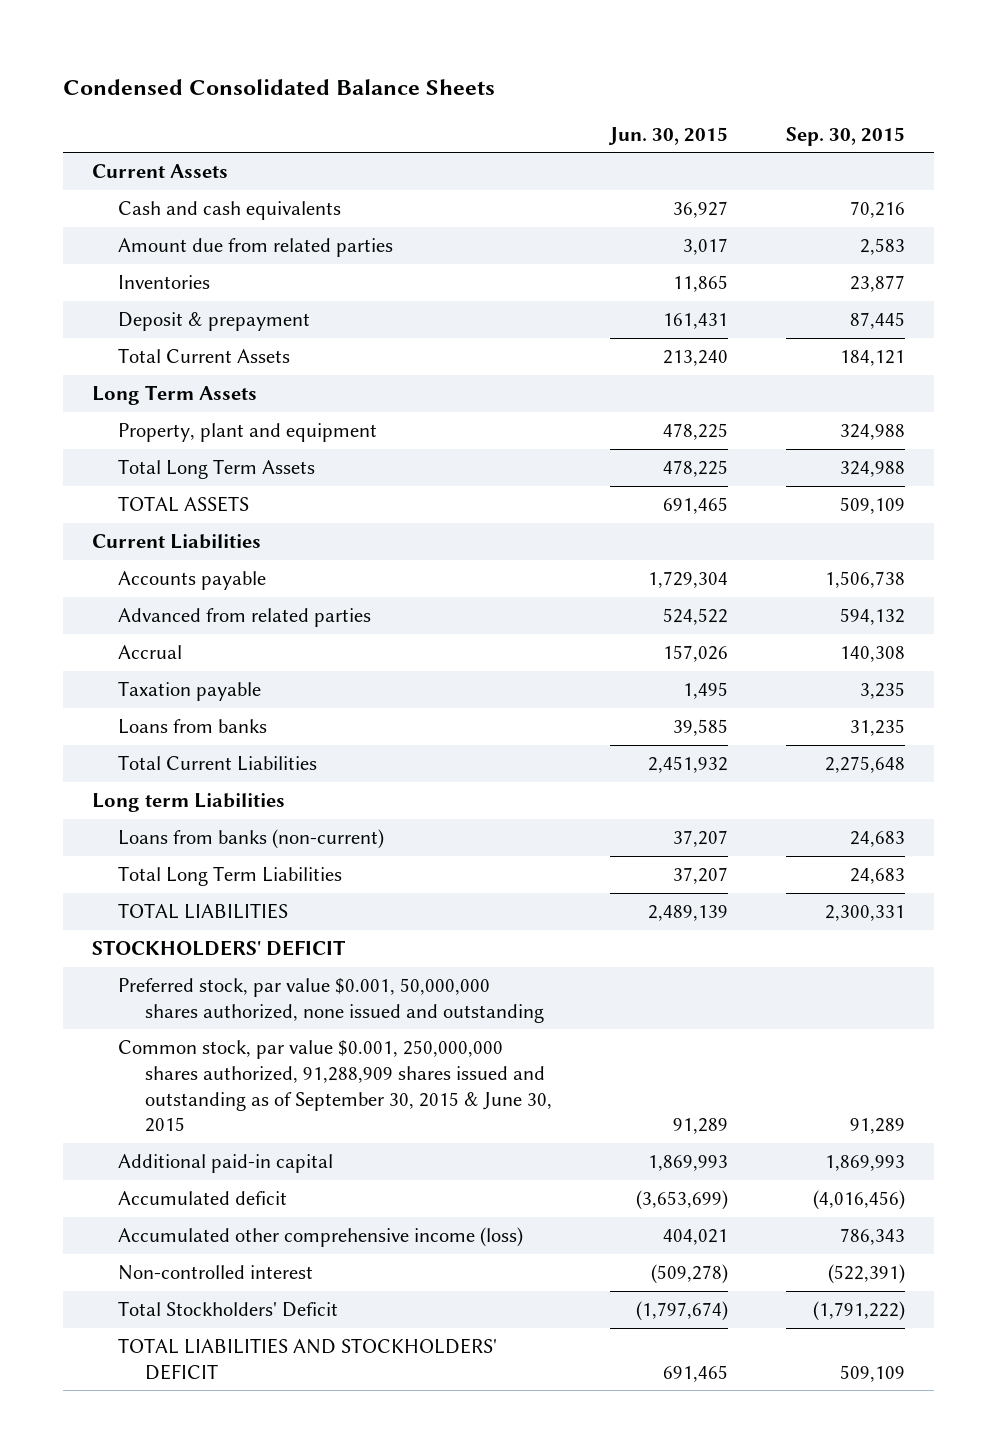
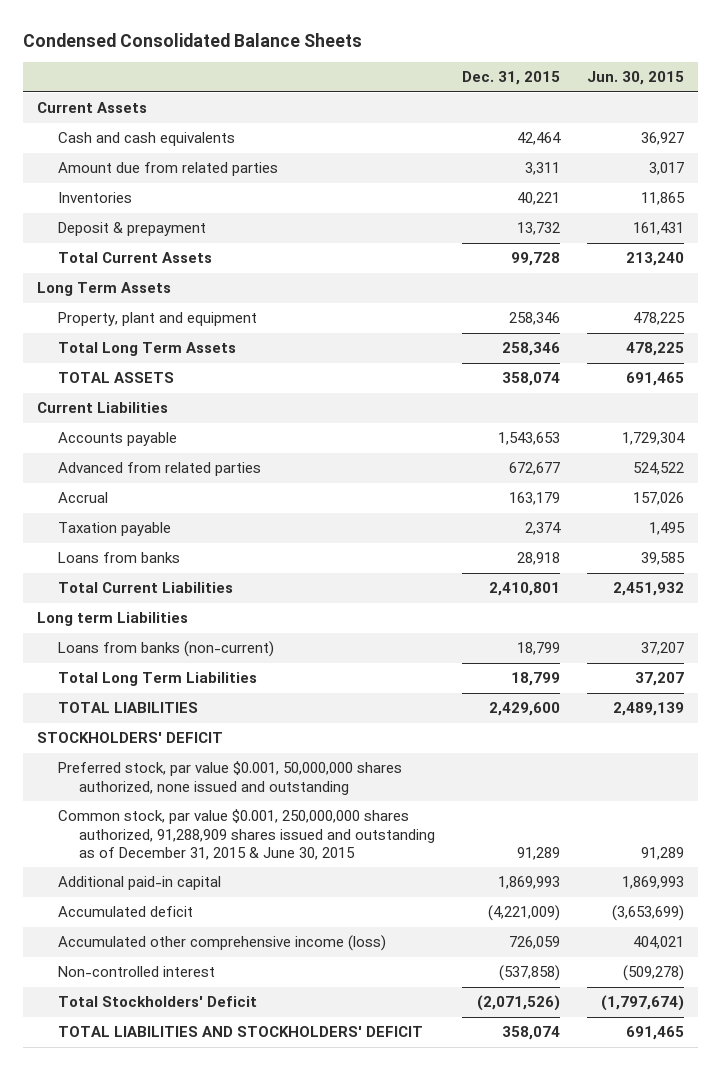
[786,126,906,146] Sep. 30, 2015 -> none
none -> [462,71,561,86] Dec. 31, 2015
[118,1040,552,1133] Common stock, par value $0.001, 250,000,000 shares authorized, 91,288,909 shares issued and outstanding as of September 30, 2015 & June 30, 2015 -> [57,809,436,860] Common stock, par value $0.001, 250,000,000 shares authorized, 91,288,909 shares issued and outstanding as of December 31, 2015 & June 30, 2015

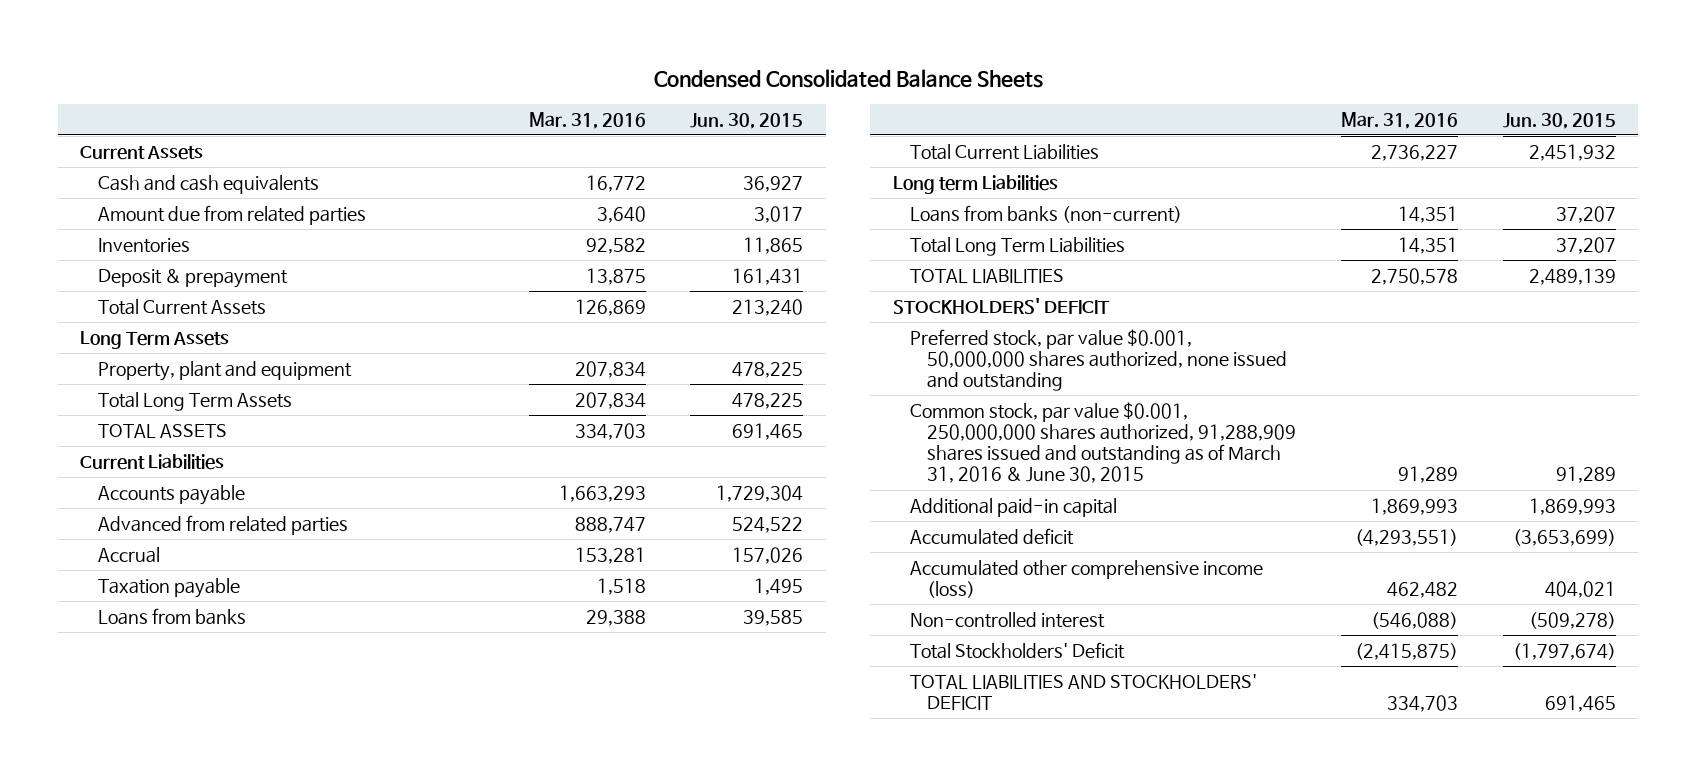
[462,71,561,86] Dec. 31, 2015 -> none
none -> [528,111,646,129] Mar. 31, 2016
[57,809,436,860] Common stock, par value $0.001, 250,000,000 shares authorized, 91,288,909 shares issued and outstanding as of December 31, 2015 & June 30, 2015 -> [909,402,1297,484] Common stock, par value $0.001, 250,000,000 shares authorized, 91,288,909 shares issued and outstanding as of March 31, 2016 & June 30, 2015

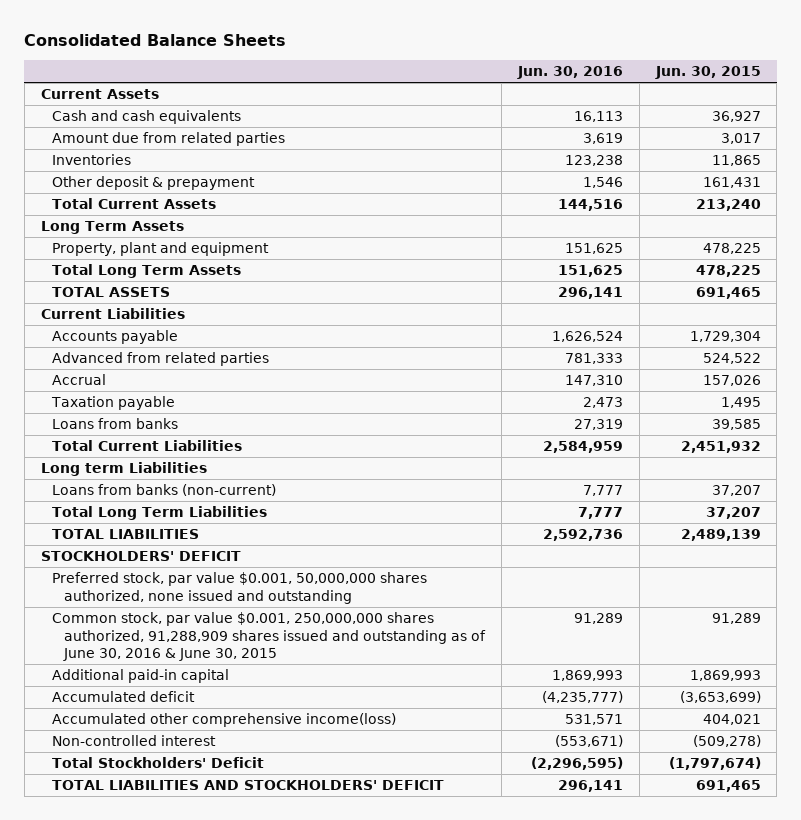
[654,68,1044,88] Condensed Consolidated Balance Sheets -> [24,34,287,47] Consolidated Balance Sheets
[528,111,646,129] Mar. 31, 2016 -> none
none -> [516,66,623,80] Jun. 30, 2016
[97,269,288,289] Deposit & prepayment -> [52,176,256,191] Other deposit & prepayment
[909,402,1297,484] Common stock, par value $0.001, 250,000,000 shares authorized, 91,288,909 shares issued and outstanding as of March 31, 2016 & June 30, 2015 -> [52,612,487,662] Common stock, par value $0.001, 250,000,000 shares authorized, 91,288,909 shares issued and outstanding as of June 30, 2016 & June 30, 2015
[909,560,1263,599] Accumulated other comprehensive income (loss) -> [52,713,397,728] Accumulated other comprehensive income(loss)

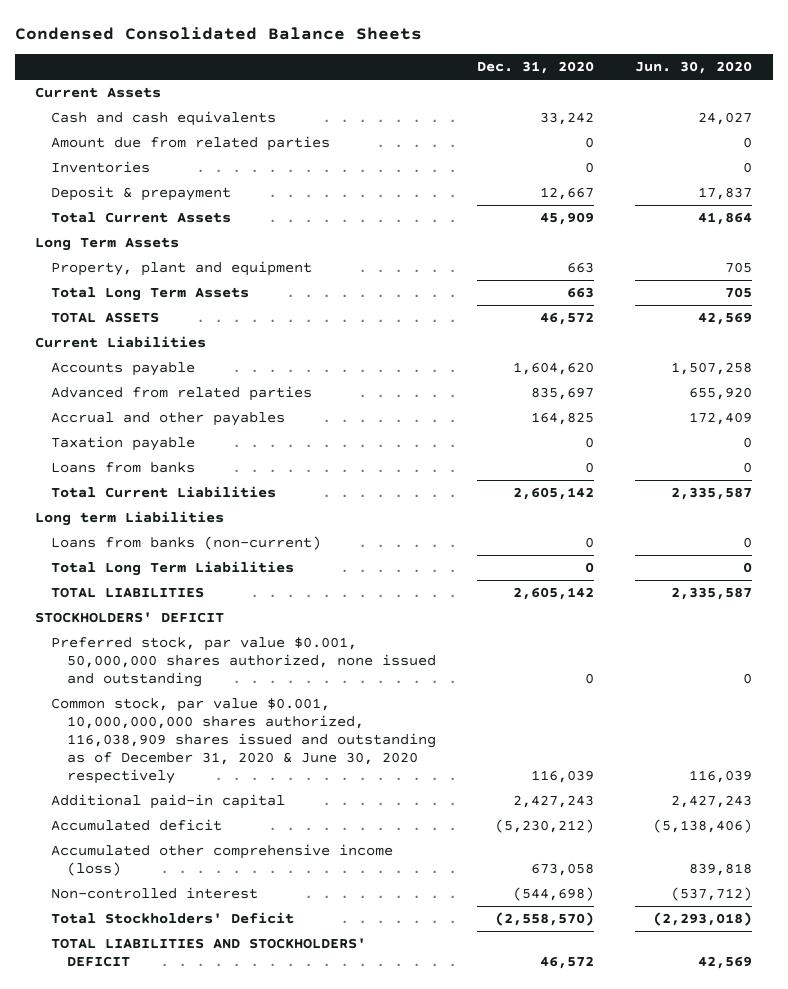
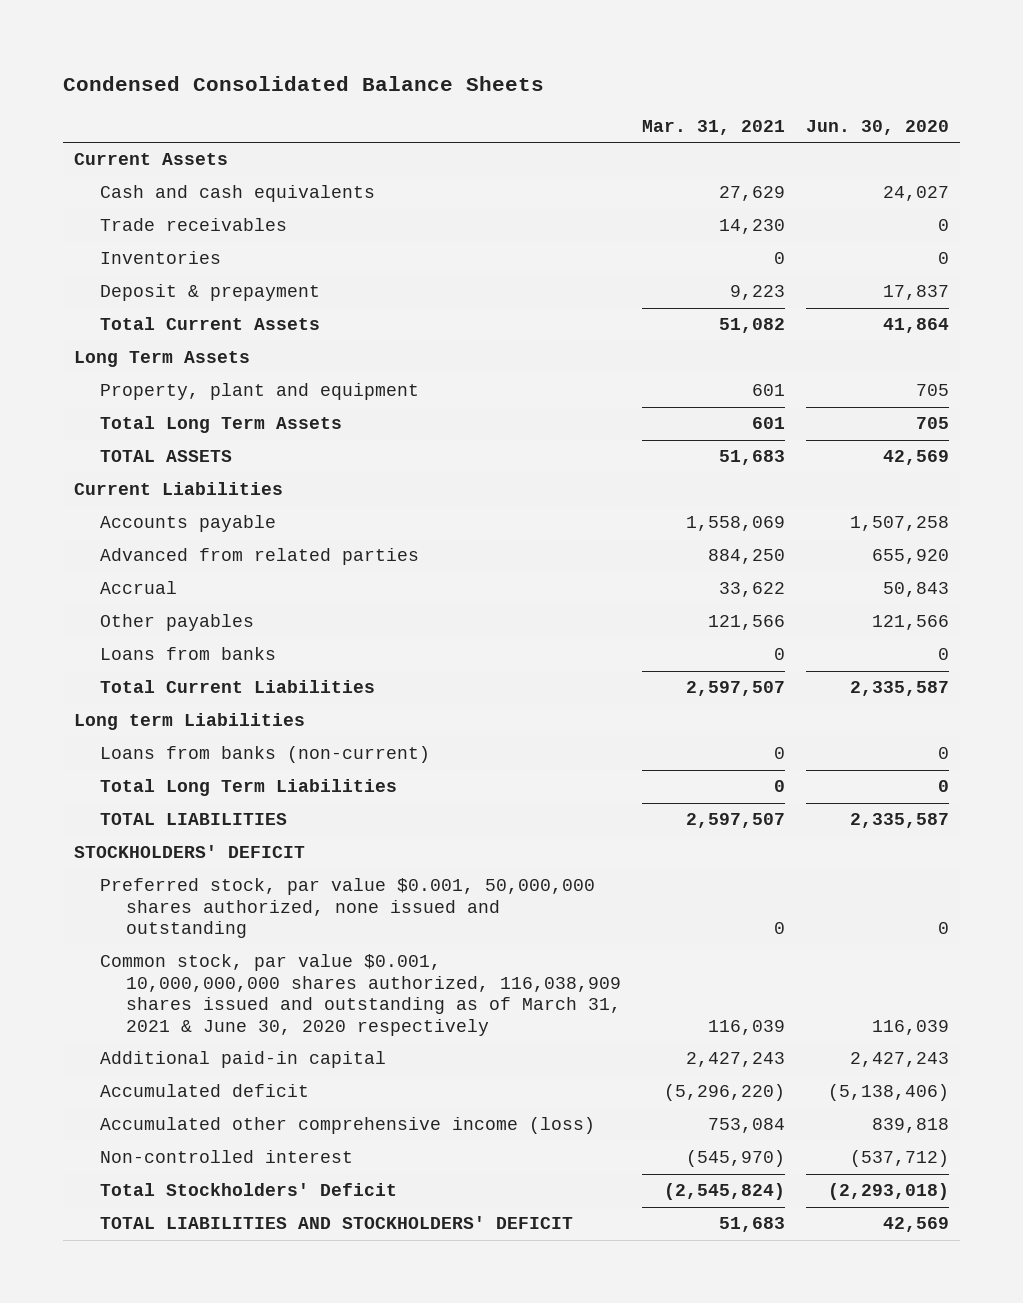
[477,61,595,75] Dec. 31, 2020 -> none
none -> [641,119,785,135] Mar. 31, 2021
[51,136,331,152] Amount due from related parties -> none
none -> [99,218,287,232] Trade receivables
[51,436,196,452] Taxation payable -> none
[51,412,286,427] Accrual and other payables -> [99,581,177,595] Accrual
[689,412,753,426] 172,409 -> [883,582,950,598] 50,843
none -> [99,614,254,632] Other payables
[51,698,437,785] Common stock, par value $0.001, 10,000,000,000 shares authorized, 116,038,909 shares issued and outstanding as of December 31, 2020 & June 30, 2020 respectively -> [99,954,621,1036] Common stock, par value $0.001, 10,000,000,000 shares authorized, 116,038,909 shares issued and outstanding as of March 31, 2021 & June 30, 2020 respectively

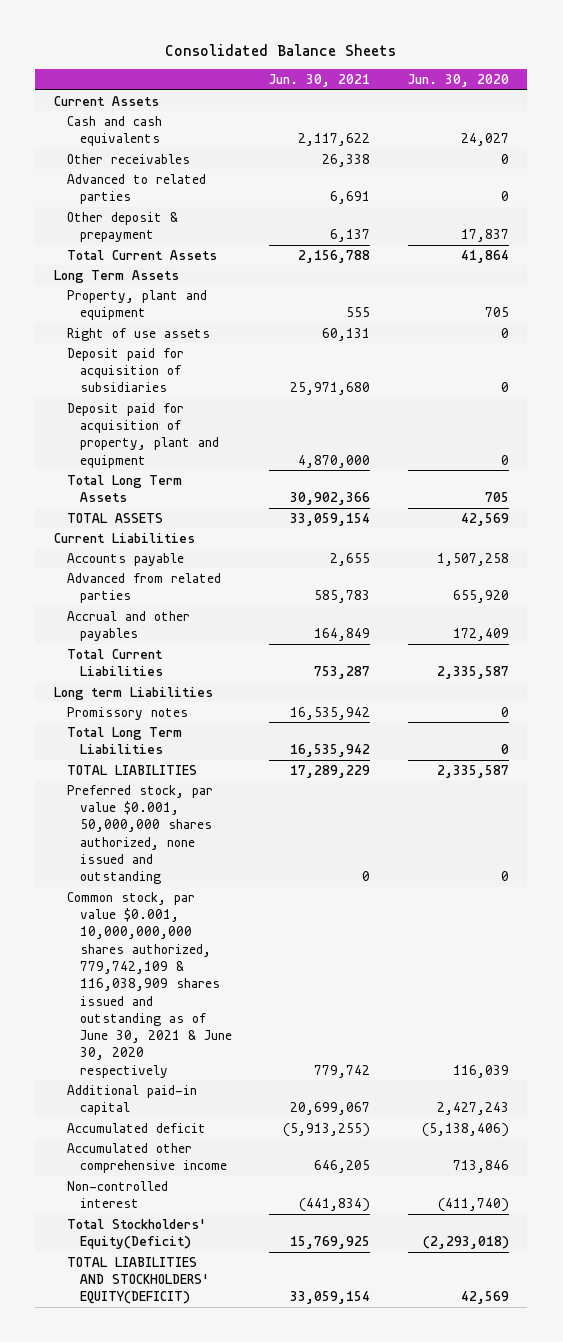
[63,76,545,92] Condensed Consolidated Balance Sheets -> [165,43,397,56] Consolidated Balance Sheets
[641,119,785,135] Mar. 31, 2021 -> none
none -> [269,73,371,87] Jun. 30, 2021
[99,218,287,232] Trade receivables -> none
[99,251,221,265] Inventories -> none
none -> [66,153,190,164] Other receivables
none -> [66,173,206,205] Advanced to related parties
[99,284,320,302] Deposit & prepayment -> [66,211,178,243] Other deposit & prepayment
none -> [66,327,210,341] Right of use assets
none -> [66,347,184,393] Deposit paid for acquisition of subsidiaries
none -> [66,402,219,468] Deposit paid for acquisition of property, plant and equipment
[99,614,254,632] Other payables -> none
[99,647,276,661] Loans from banks -> none
[99,581,177,595] Accrual -> [66,610,190,642] Accrual and other payables
[883,582,950,598] 50,843 -> [452,628,509,642] 172,409
[99,746,430,764] Loans from banks (non-current) -> none
none -> [66,706,188,720] Promissory notes
[73,845,305,859] STOCKHOLDERS' DEFICIT -> none
[99,954,621,1036] Common stock, par value $0.001, 10,000,000,000 shares authorized, 116,038,909 shares issued and outstanding as of March 31, 2021 & June 30, 2020 respectively -> [66,891,232,1078] Common stock, par value $0.001, 10,000,000,000 shares authorized, 779,742,109 & 116,038,909 shares issued and outstanding as of June 30, 2021 & June 30, 2020 respectively
[99,1117,595,1135] Accumulated other comprehensive income (loss) -> [66,1142,227,1174] Accumulated other comprehensive income
[872,1118,950,1134] 839,818 -> [452,1160,509,1174] 713,846
[850,1150,950,1168] (537,712) -> [437,1198,509,1213] (411,740)
[99,1183,397,1197] Total Stockholders' Deficit -> [66,1218,206,1250] Total Stockholders' Equity(Deficit)
[99,1216,573,1230] TOTAL LIABILITIES AND STOCKHOLDERS' DEFICIT -> [66,1256,209,1305] TOTAL LIABILITIES AND STOCKHOLDERS' EQUITY(DEFICIT)

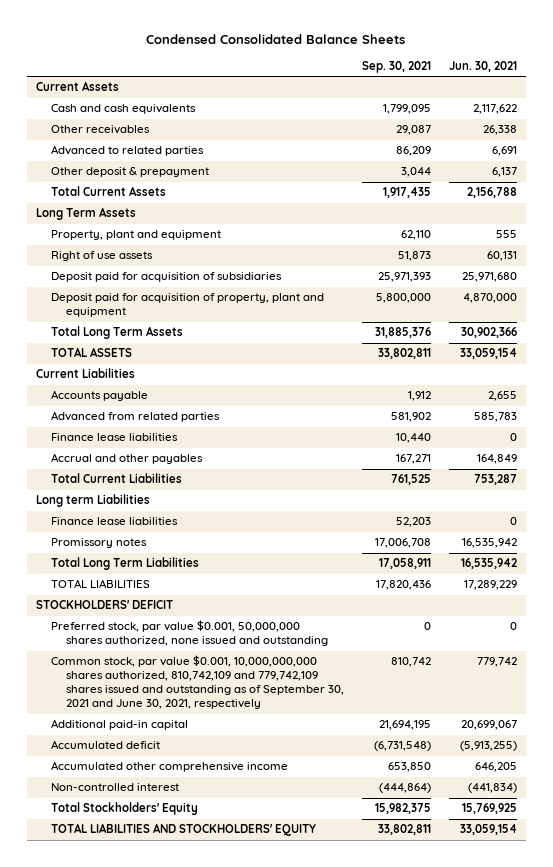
[165,43,397,56] Consolidated Balance Sheets -> [146,34,406,45] Condensed Consolidated Balance Sheets
[407,73,509,87] Jun. 30, 2020 -> none
none -> [361,60,431,73] Sep. 30, 2021
none -> [50,433,178,442] Finance lease liabilities
none -> [50,517,178,526] Finance lease liabilities
none -> [35,600,173,610] STOCKHOLDERS' DEFICIT
[66,891,232,1078] Common stock, par value $0.001, 10,000,000,000 shares authorized, 779,742,109 & 116,038,909 shares issued and outstanding as of June 30, 2021 & June 30, 2020 respectively -> [50,655,344,710] Common stock, par value $0.001, 10,000,000,000 shares authorized, 810,742,109 and 779,742,109 shares issued and outstanding as of September 30, 2021 and June 30, 2021, respectively
[66,1218,206,1250] Total Stockholders' Equity(Deficit) -> [50,802,198,816] Total Stockholders' Equity
[66,1256,209,1305] TOTAL LIABILITIES AND STOCKHOLDERS' EQUITY(DEFICIT) -> [50,823,316,837] TOTAL LIABILITIES AND STOCKHOLDERS' EQUITY

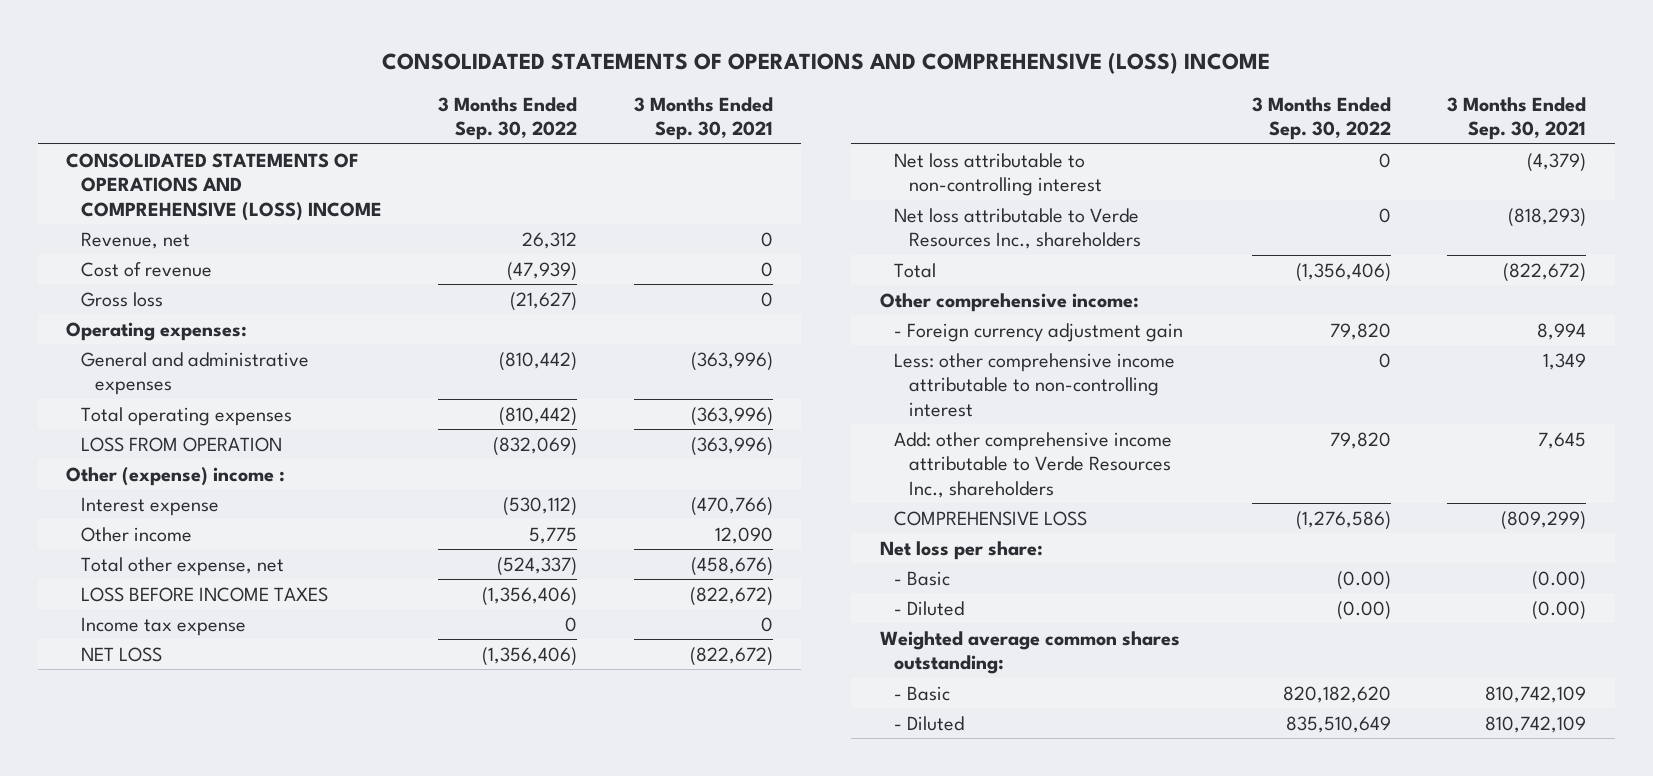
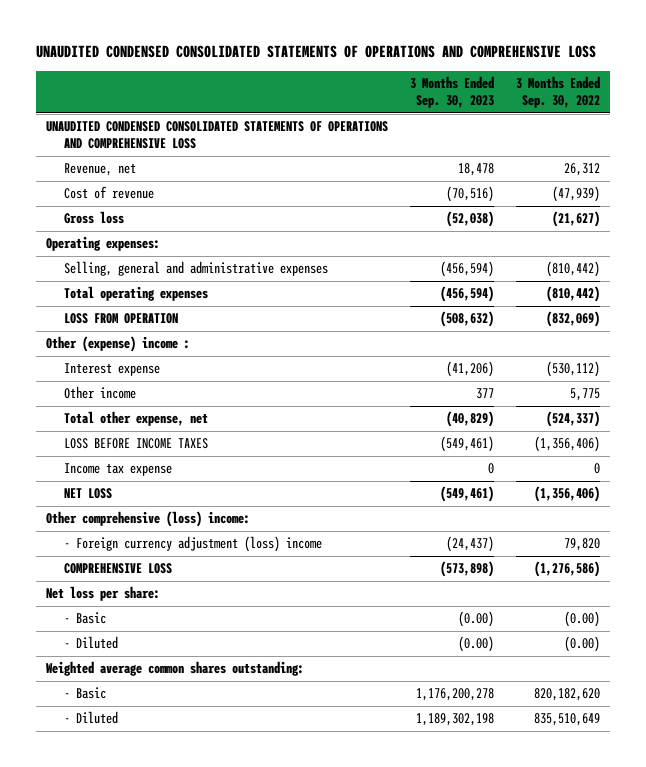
[382,52,1271,75] CONSOLIDATED STATEMENTS OF OPERATIONS AND COMPREHENSIVE (LOSS) INCOME -> [35,45,596,59] UNAUDITED CONDENSED CONSOLIDATED STATEMENTS OF OPERATIONS AND COMPREHENSIVE LOSS
[634,96,774,141] 3 Months Ended Sep. 30, 2021 -> none
none -> [410,76,495,109] 3 Months Ended Sep. 30, 2023
[66,152,382,221] CONSOLIDATED STATEMENTS OF OPERATIONS AND COMPREHENSIVE (LOSS) INCOME -> [46,121,389,150] UNAUDITED CONDENSED CONSOLIDATED STATEMENTS OF OPERATIONS AND COMPREHENSIVE LOSS
[80,351,309,396] General and administrative expenses -> [63,261,328,277] Selling, general and administrative expenses
[894,152,1102,197] Net loss attributable to non-controlling interest -> none
[894,207,1141,250] Net loss attributable to Verde Resources Inc., shareholders -> none
[894,262,937,278] Total -> none
[894,352,1176,417] Less: other comprehensive income attributable to non-controlling interest -> none
[894,431,1173,498] Add: other comprehensive income attributable to Verde Resources Inc., shareholders -> none
[879,292,1139,312] Other comprehensive income: -> [46,511,251,528] Other comprehensive (loss) income:
[894,322,1184,342] - Foreign currency adjustment gain -> [63,536,322,553] - Foreign currency adjustment (loss) income

